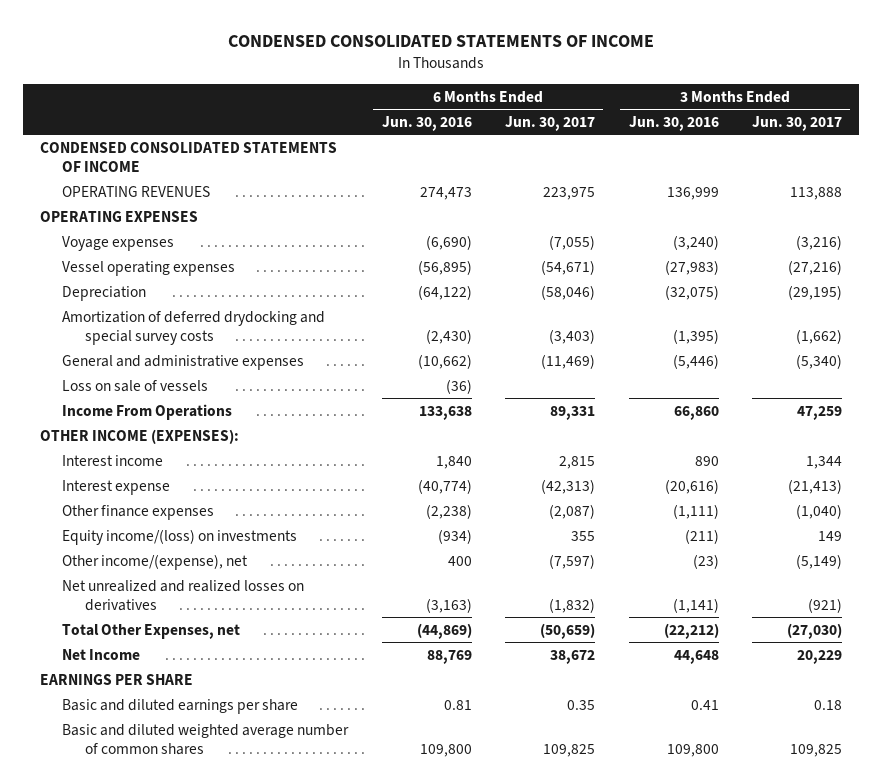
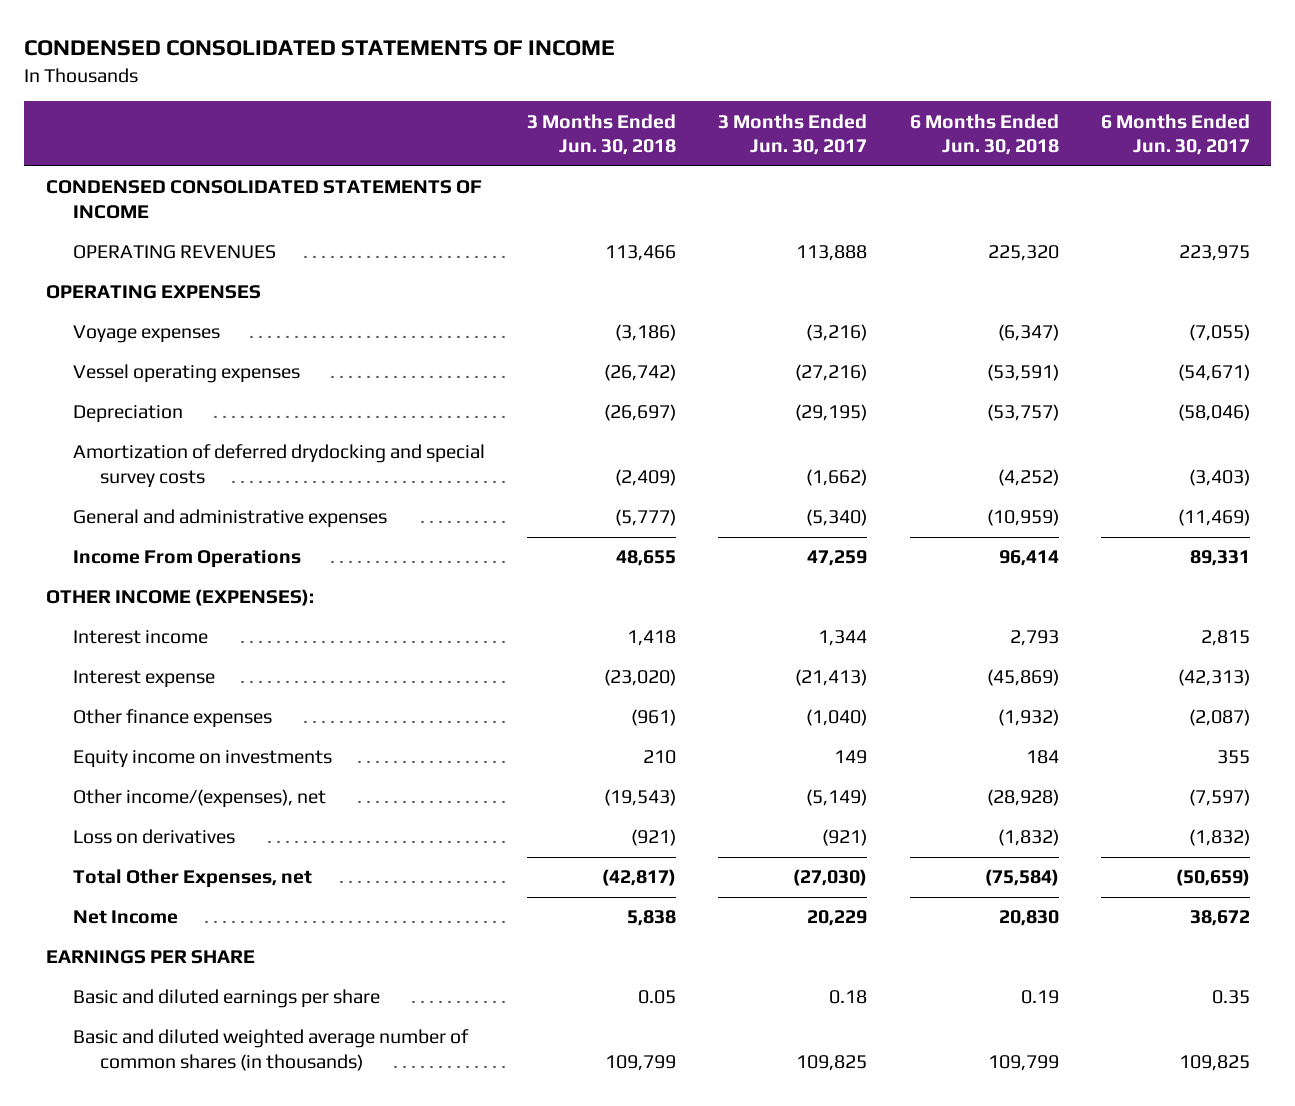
[381,115,472,131] Jun. 30, 2016 -> none
[628,115,719,131] Jun. 30, 2016 -> none
none -> [527,113,677,156] 3 Months Ended Jun. 30, 2018
none -> [909,113,1059,156] 6 Months Ended Jun. 30, 2018
[62,379,209,392] Loss on sale of vessels -> none
[62,528,298,545] Equity income/(loss) on investments -> [72,750,332,769] Equity income on investments
[62,553,249,570] Other income/(expense), net -> [72,789,326,809] Other income/(expenses), net
[62,579,305,611] Net unrealized and realized losses on derivatives -> [72,829,235,845] Loss on derivatives
[62,723,350,755] Basic and diluted weighted average number of common shares -> [72,1029,469,1072] Basic and diluted weighted average number of common shares (in thousands)

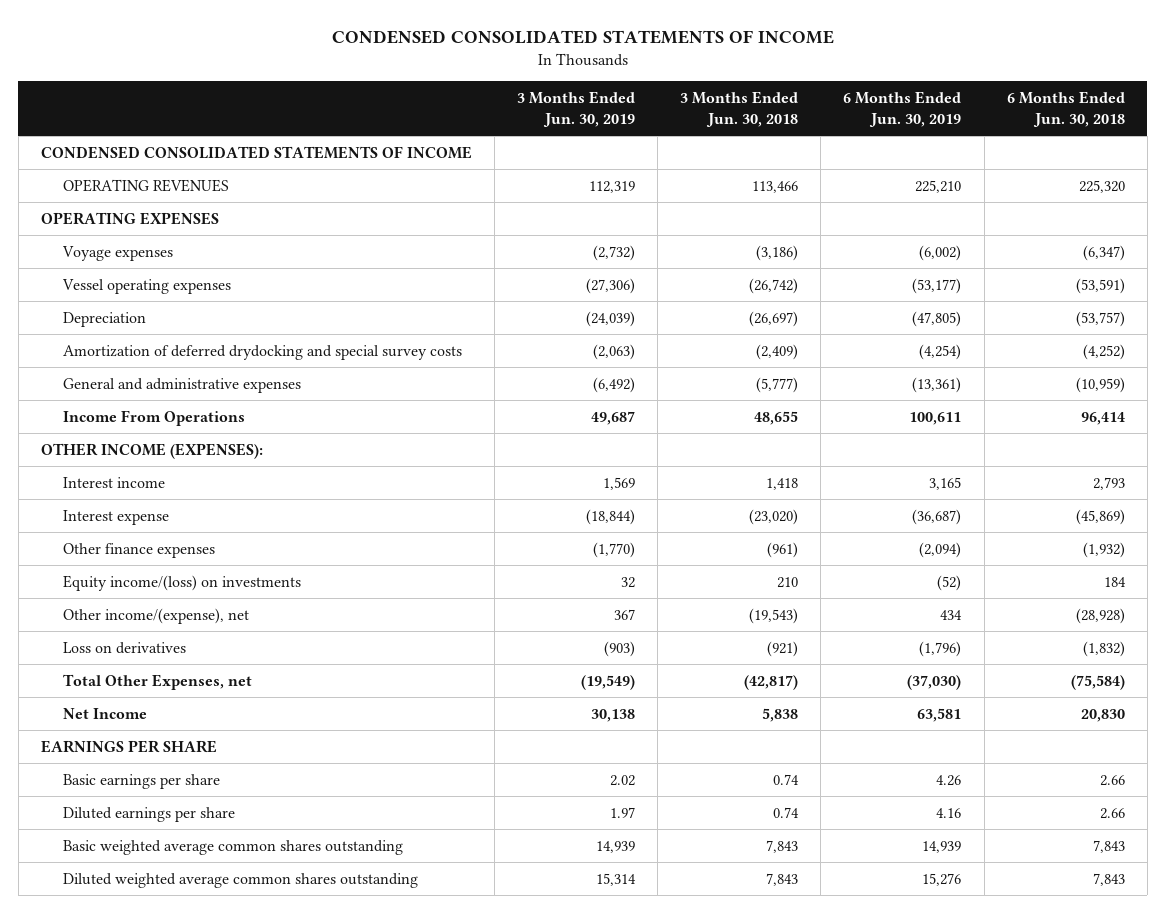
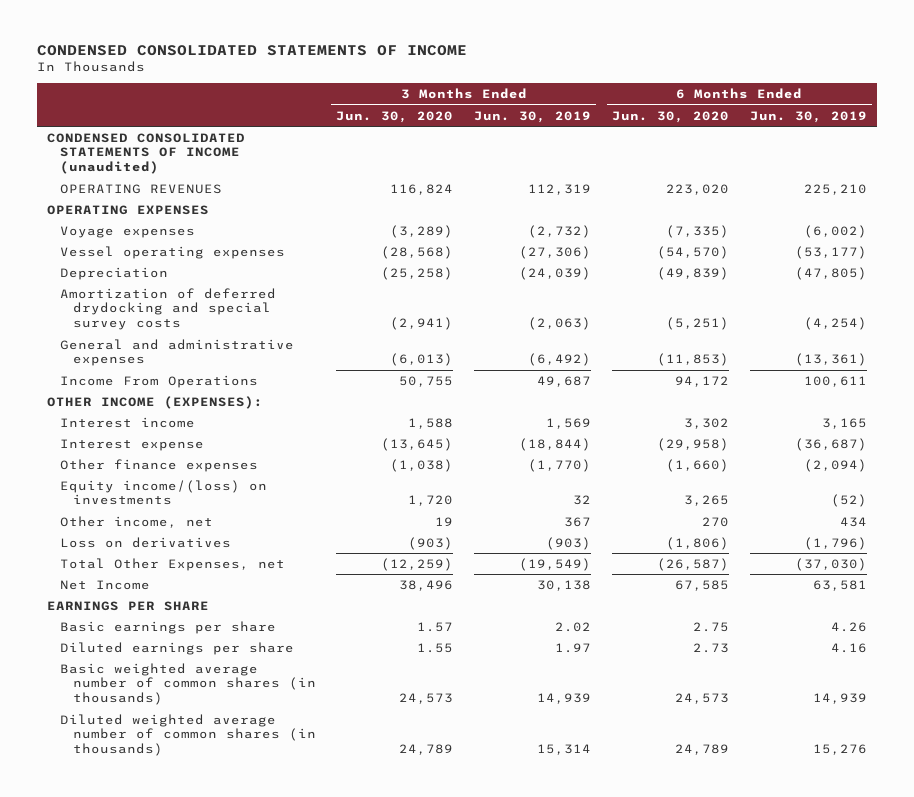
[680,90,799,127] 3 Months Ended Jun. 30, 2018 -> none
[1006,90,1125,127] 6 Months Ended Jun. 30, 2018 -> none
none -> [336,110,454,123] Jun. 30, 2020
none -> [611,110,729,123] Jun. 30, 2020
[40,145,472,159] CONDENSED CONSOLIDATED STATEMENTS OF INCOME -> [46,132,245,175] CONDENSED CONSOLIDATED STATEMENTS OF INCOME (unaudited)
[62,607,249,624] Other income/(expense), net -> [59,515,213,528] Other income, net
[62,839,403,855] Basic weighted average common shares outstanding -> [59,662,316,706] Basic weighted average number of common shares (in thousands)
[62,872,418,888] Diluted weighted average common shares outstanding -> [59,713,316,757] Diluted weighted average number of common shares (in thousands)

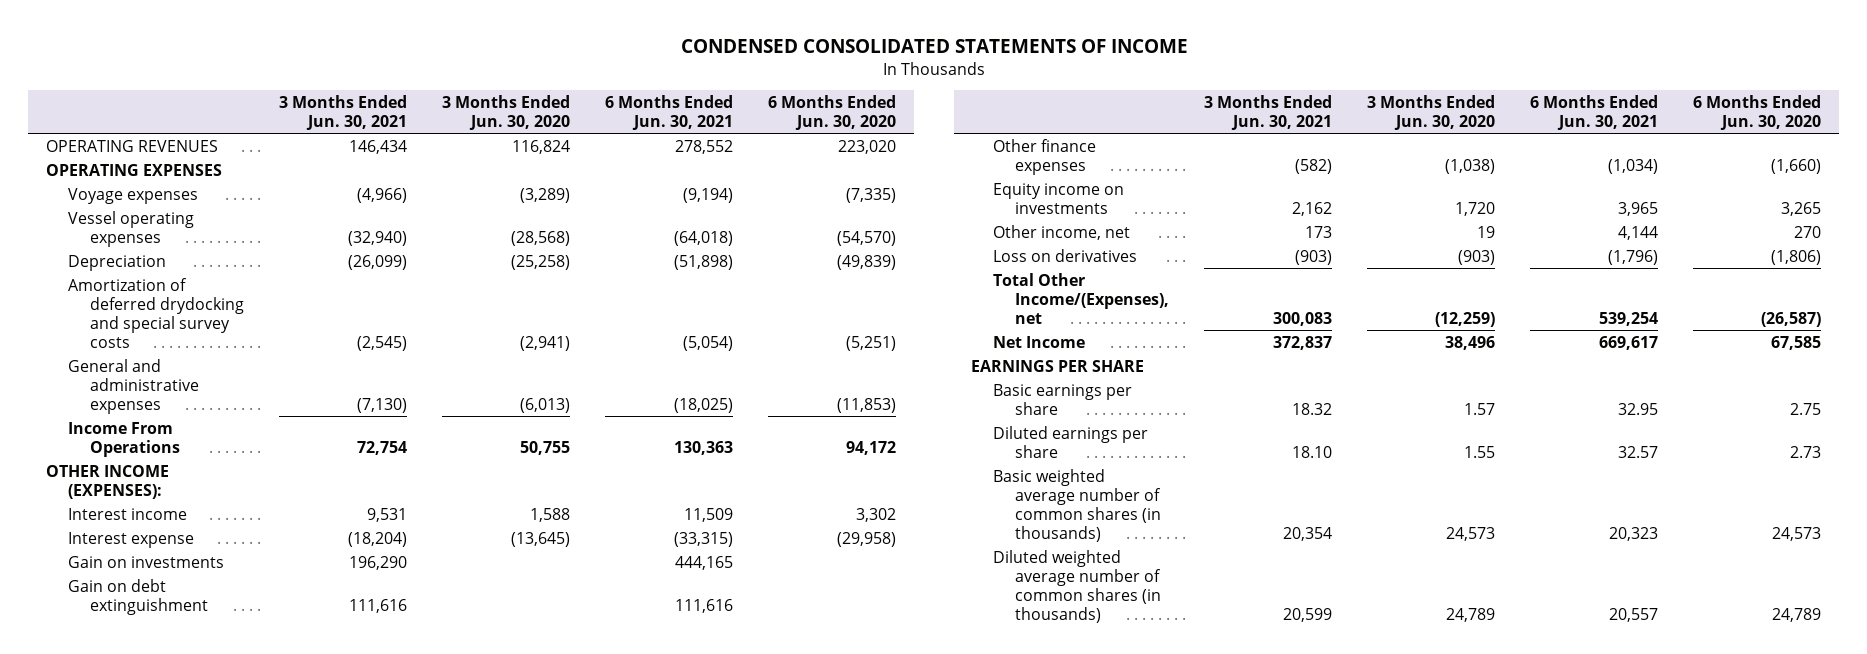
[474,110,592,123] Jun. 30, 2019 -> none
[749,110,867,123] Jun. 30, 2019 -> none
none -> [278,95,407,131] 3 Months Ended Jun. 30, 2021
none -> [604,95,733,131] 6 Months Ended Jun. 30, 2021
[46,132,245,175] CONDENSED CONSOLIDATED STATEMENTS OF INCOME (unaudited) -> none
none -> [67,555,224,568] Gain on investments
none -> [67,578,208,615] Gain on debt extinguishment
[59,479,267,506] Equity income/(loss) on investments -> [992,182,1124,214] Equity income on investments
[59,557,285,571] Total Other Expenses, net -> [992,272,1169,324] Total Other Income/(Expenses), net

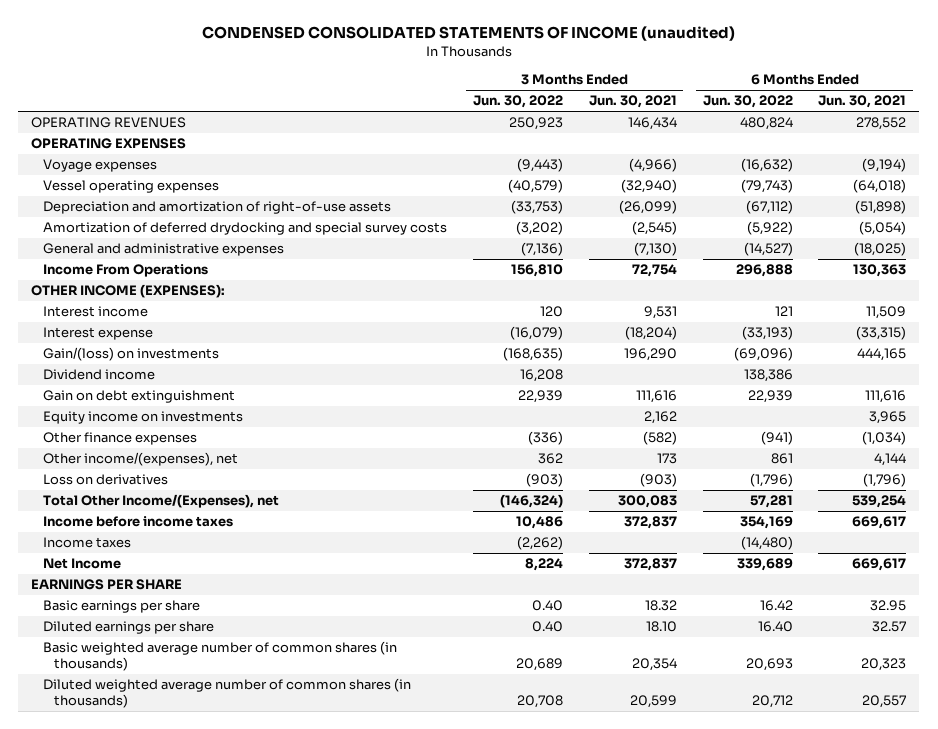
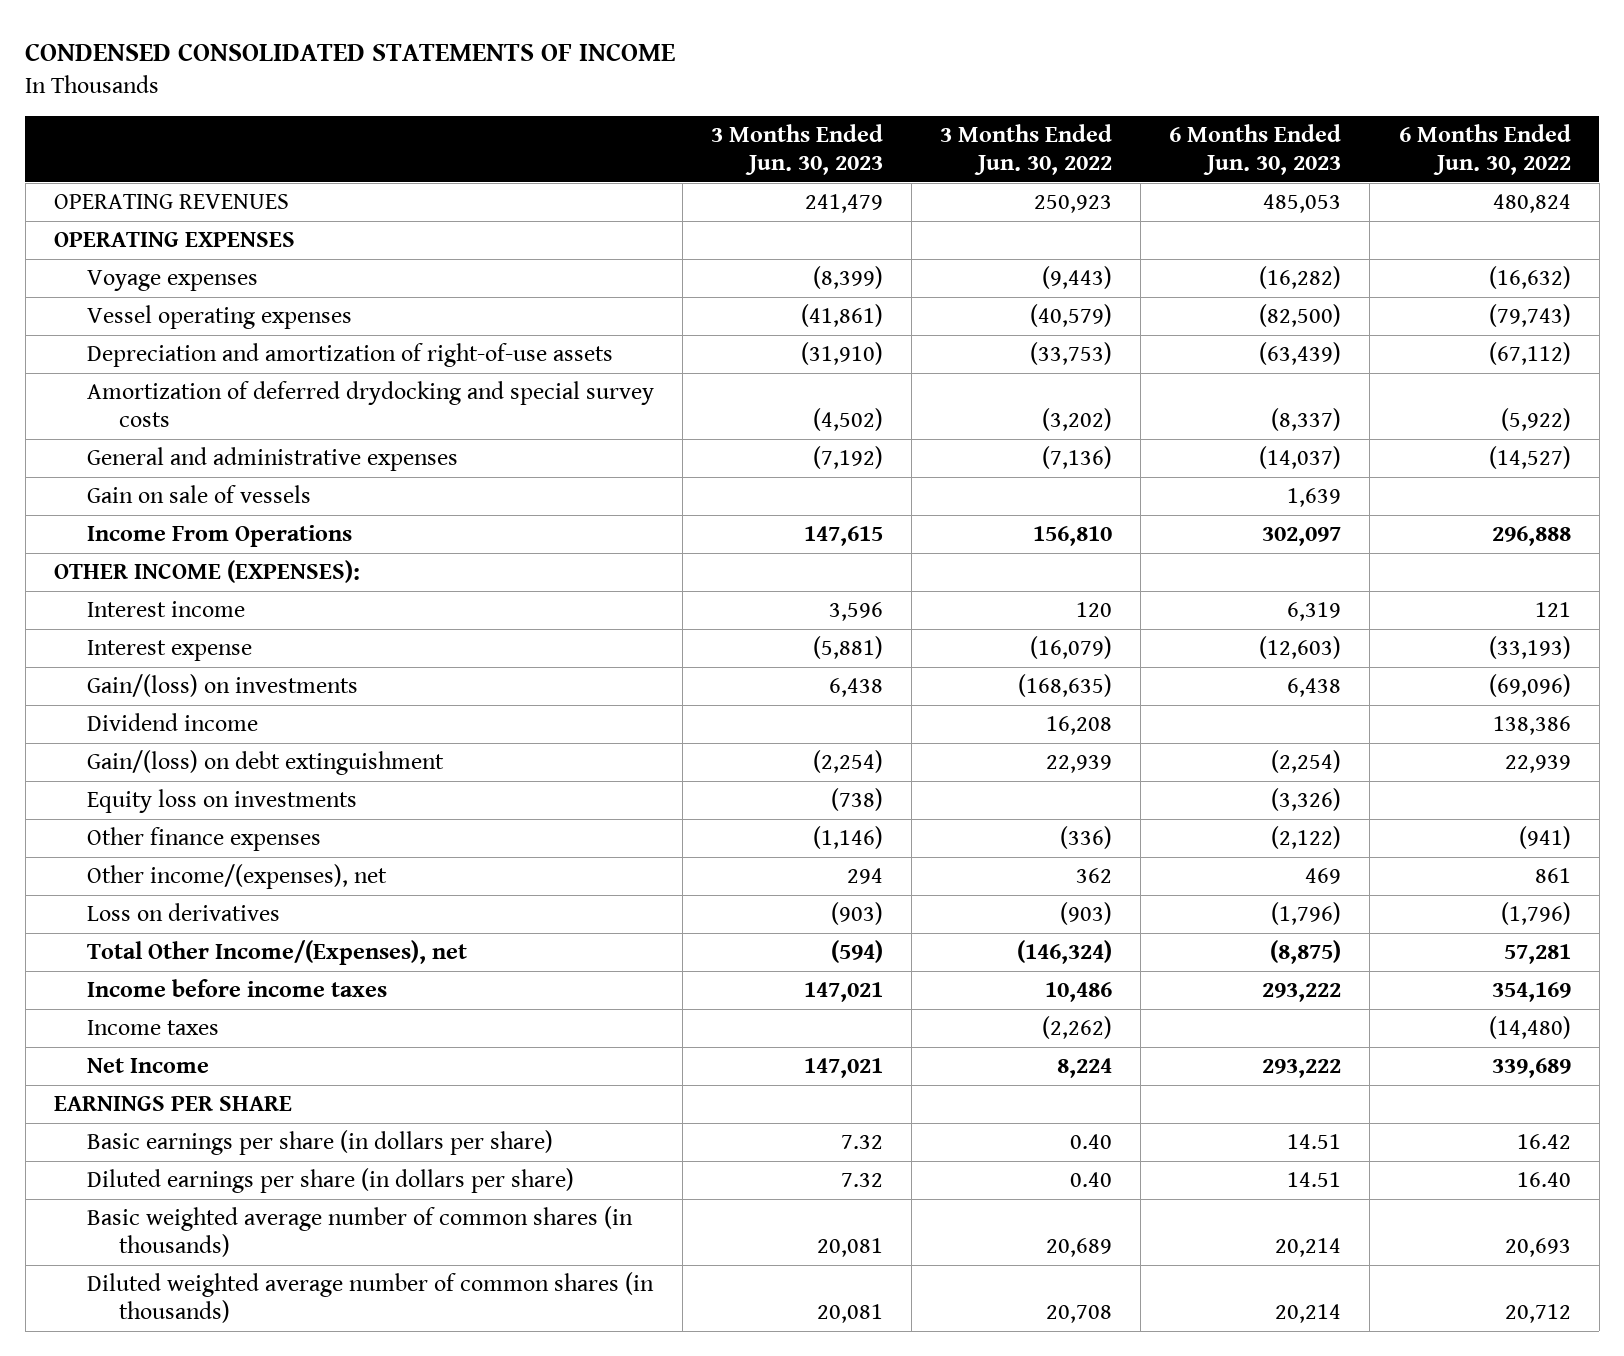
[201,26,735,42] CONDENSED CONSOLIDATED STATEMENTS OF INCOME (unaudited) -> [25,43,676,62] CONDENSED CONSOLIDATED STATEMENTS OF INCOME
[588,95,677,109] Jun. 30, 2021 -> none
[818,95,907,109] Jun. 30, 2021 -> none
none -> [710,124,883,176] 3 Months Ended Jun. 30, 2023
none -> [1169,124,1342,176] 6 Months Ended Jun. 30, 2023
none -> [86,485,311,504] Gain on sale of vessels
[42,390,235,404] Gain on debt extinguishment -> [86,750,444,776] Gain/(loss) on debt extinguishment
[42,411,243,425] Equity income on investments -> [86,789,357,814] Equity loss on investments
[42,600,200,614] Basic earnings per share -> [86,1130,553,1156] Basic earnings per share (in dollars per share)
[42,621,214,635] Diluted earnings per share -> [86,1168,574,1194] Diluted earnings per share (in dollars per share)

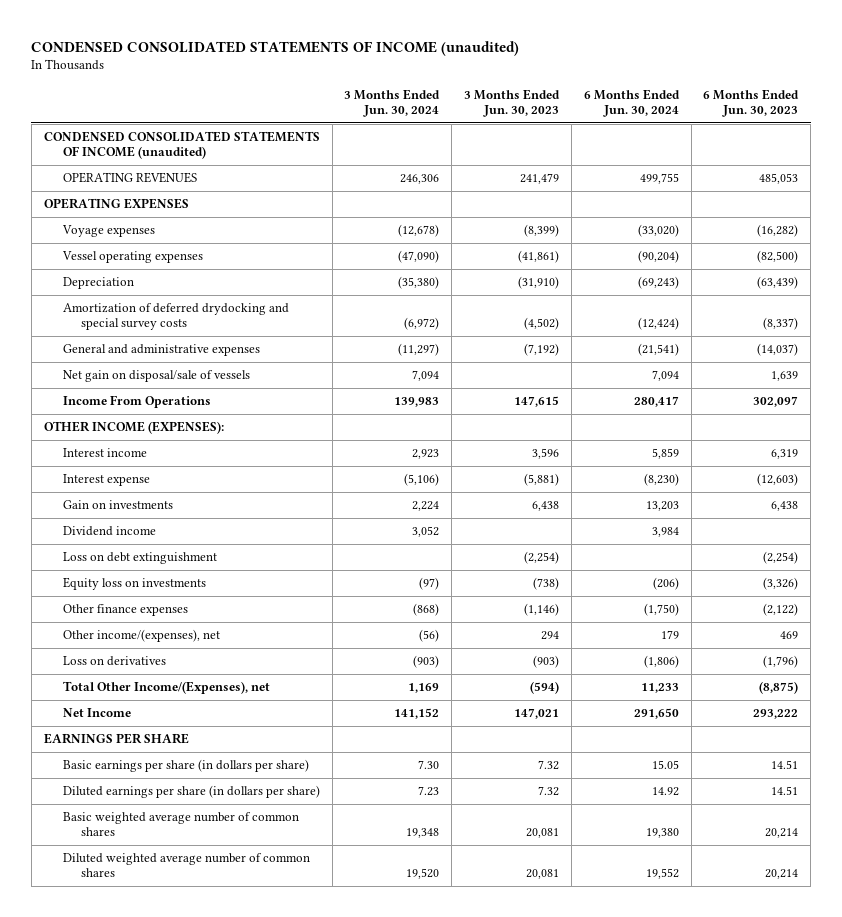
[25,43,676,62] CONDENSED CONSOLIDATED STATEMENTS OF INCOME -> [31,40,520,56] CONDENSED CONSOLIDATED STATEMENTS OF INCOME (unaudited)
[940,124,1113,176] 3 Months Ended Jun. 30, 2022 -> none
[1398,124,1571,176] 6 Months Ended Jun. 30, 2022 -> none
none -> [344,88,441,118] 3 Months Ended Jun. 30, 2024
none -> [583,88,680,118] 6 Months Ended Jun. 30, 2024
none -> [43,130,320,160] CONDENSED CONSOLIDATED STATEMENTS OF INCOME (unaudited)
[86,343,613,368] Depreciation and amortization of right-of-use assets -> [62,276,134,289] Depreciation
[86,485,311,504] Gain on sale of vessels -> [62,369,250,382] Net gain on disposal/sale of vessels
[86,674,358,698] Gain/(loss) on investments -> [62,499,173,509] Gain on investments
[86,750,444,776] Gain/(loss) on debt extinguishment -> [62,551,217,564] Loss on debt extinguishment
[86,979,387,998] Income before income taxes -> none
[86,1020,219,1036] Income taxes -> none
[86,1206,633,1258] Basic weighted average number of common shares (in thousands) -> [62,811,299,837] Basic weighted average number of common shares
[86,1272,654,1324] Diluted weighted average number of common shares (in thousands) -> [62,852,310,878] Diluted weighted average number of common shares

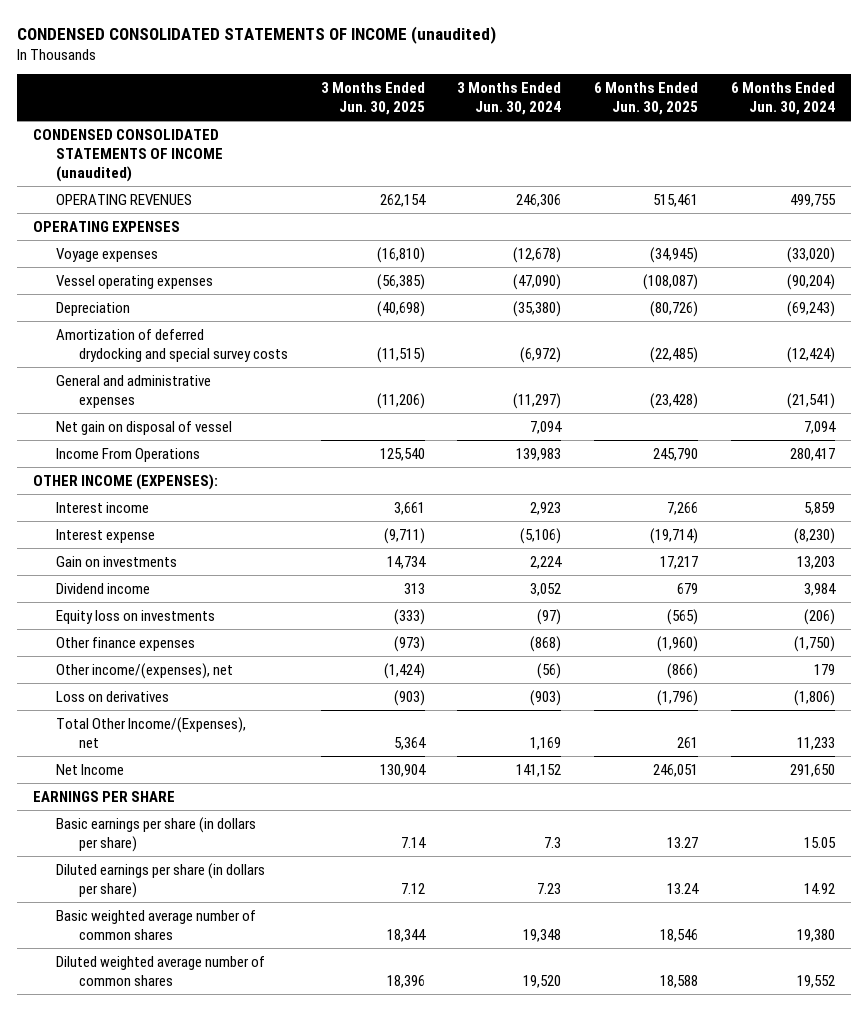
[464,88,561,118] 3 Months Ended Jun. 30, 2023 -> none
[703,88,800,118] 6 Months Ended Jun. 30, 2023 -> none
none -> [320,82,425,116] 3 Months Ended Jun. 30, 2025
none -> [594,82,699,116] 6 Months Ended Jun. 30, 2025
[62,369,250,382] Net gain on disposal/sale of vessels -> [56,420,233,435] Net gain on disposal of vessel
[62,551,217,564] Loss on debt extinguishment -> none
[418,759,440,769] 7.30 -> [544,836,562,848] 7.3

